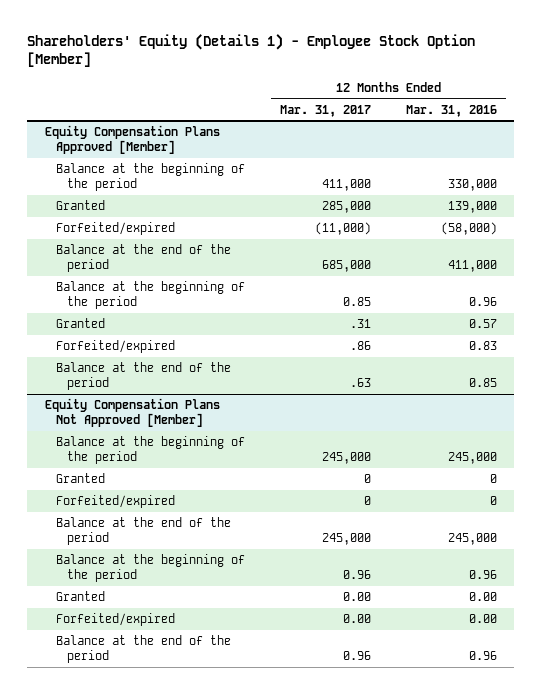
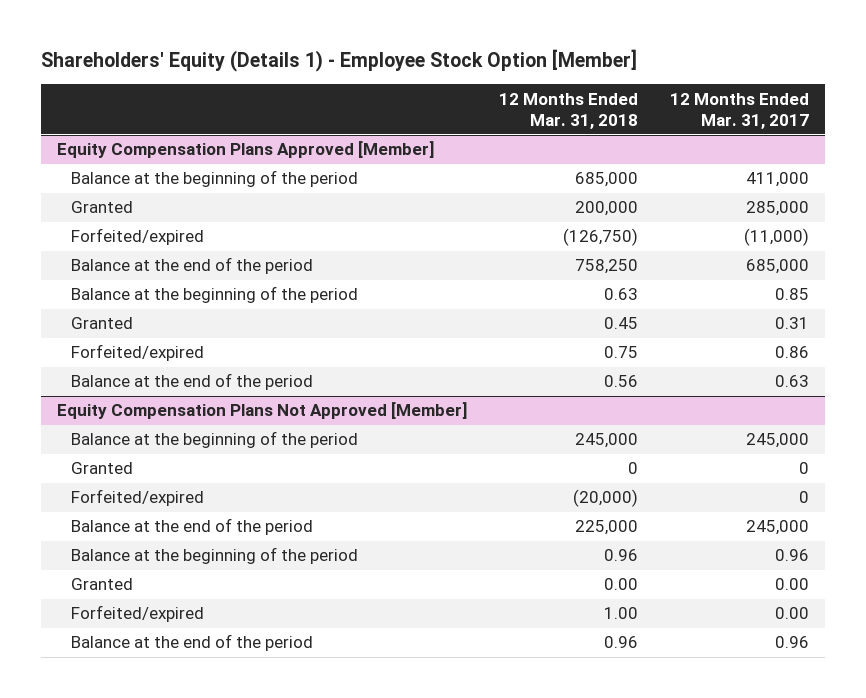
[406,104,498,117] Mar. 31, 2016 -> none
none -> [499,92,639,129] 12 Months Ended Mar. 31, 2018
[350,319,372,329] .31 -> [775,317,810,330] 0.31
[350,341,372,351] .86 -> [775,346,810,359] 0.86
[350,378,372,388] .63 -> [775,375,810,388] 0.63

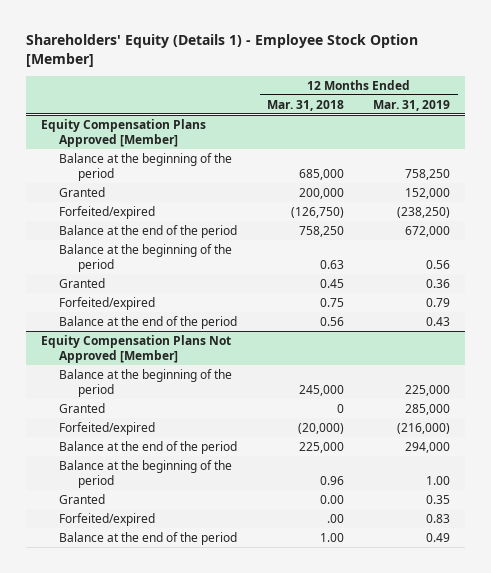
[670,92,810,129] 12 Months Ended Mar. 31, 2017 -> none
none -> [373,99,451,111] Mar. 31, 2019
[604,607,639,620] 1.00 -> [326,513,344,523] .00
[604,636,639,649] 0.96 -> [319,532,344,542] 1.00

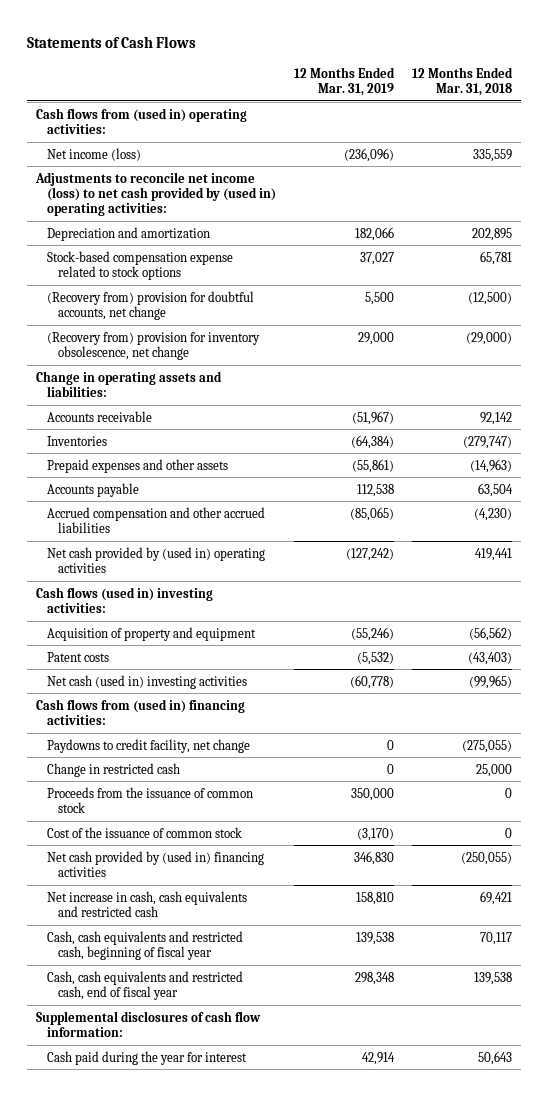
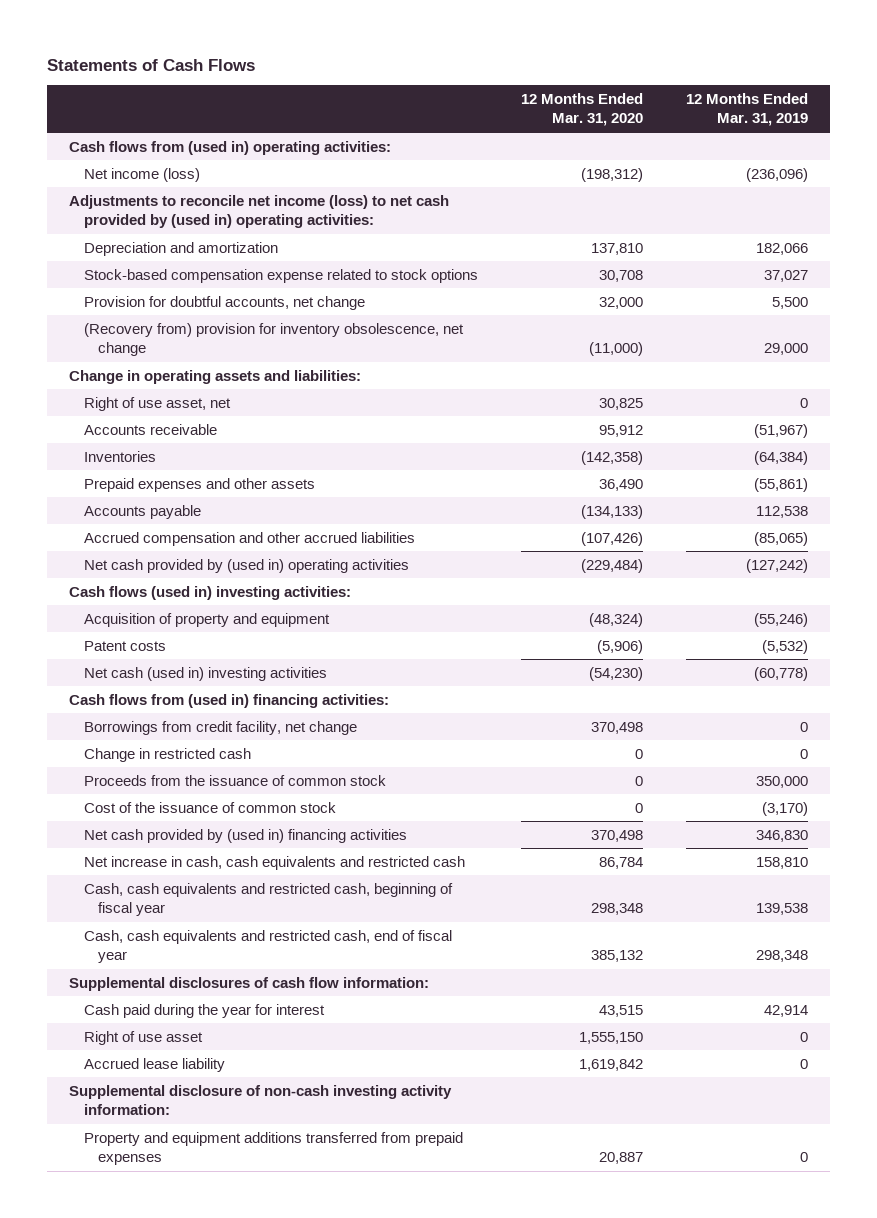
[411,66,513,96] 12 Months Ended Mar. 31, 2018 -> none
none -> [520,93,643,127] 12 Months Ended Mar. 31, 2020
[47,290,255,320] (Recovery from) provision for doubtful accounts, net change -> [83,295,365,310] Provision for doubtful accounts, net change
none -> [83,396,231,411] Right of use asset, net
[47,738,251,753] Paydowns to credit facility, net change -> [83,720,357,735] Borrowings from credit facility, net change
none -> [83,1030,203,1045] Right of use asset
none -> [83,1057,225,1072] Accrued lease liability
none -> [69,1084,453,1115] Supplemental disclosure of non-cash investing activity information:
none -> [83,1131,463,1165] Property and equipment additions transferred from prepaid expenses

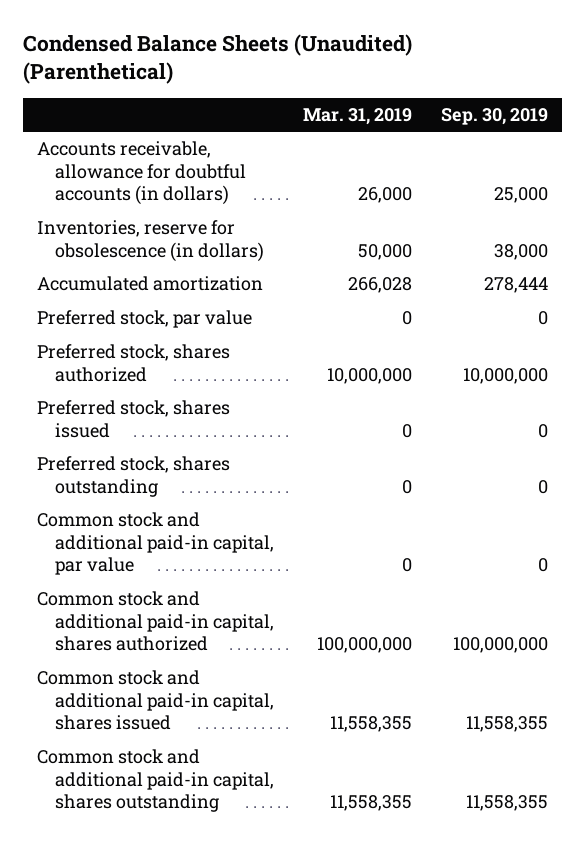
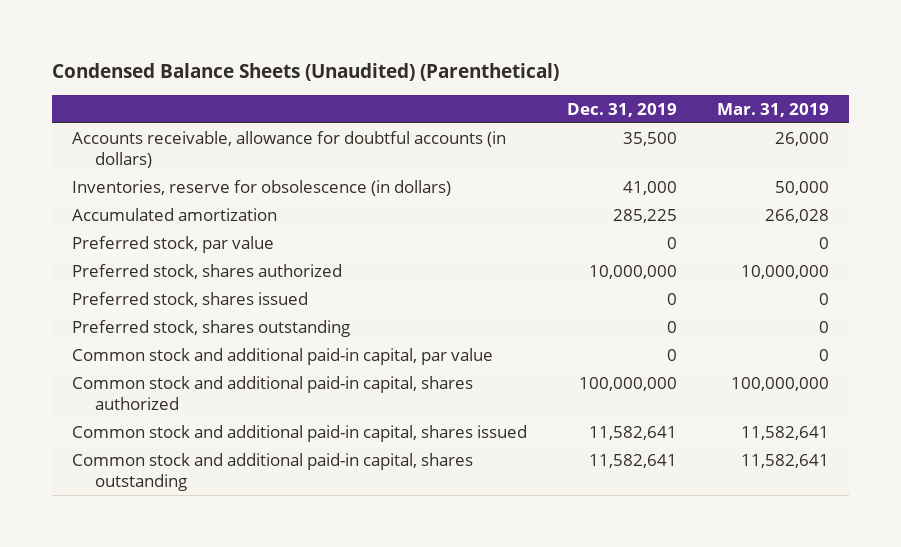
[440,108,548,126] Sep. 30, 2019 -> none
none -> [567,102,678,117] Dec. 31, 2019
[330,716,413,733] 11,558,355 -> [741,426,830,441] 11,582,641
[330,795,413,812] 11,558,355 -> [741,454,830,469] 11,582,641

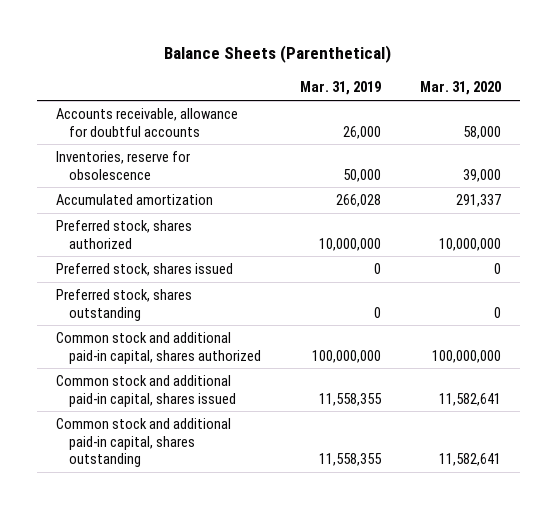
[52,62,560,81] Condensed Balance Sheets (Unaudited) (Parenthetical) -> [164,45,392,64] Balance Sheets (Parenthetical)
[567,102,678,117] Dec. 31, 2019 -> none
none -> [419,81,501,96] Mar. 31, 2020
[72,131,507,168] Accounts receivable, allowance for doubtful accounts (in dollars) -> [56,108,239,137] Accounts receivable, allowance for doubtful accounts
[72,180,452,197] Inventories, reserve for obsolescence (in dollars) -> [56,151,191,180] Inventories, reserve for obsolescence
[72,236,275,254] Preferred stock, par value -> none
[72,348,494,366] Common stock and additional paid-in capital, par value -> none
[741,426,830,441] 11,582,641 -> [318,392,382,406] 11,558,355
[741,454,830,469] 11,582,641 -> [318,452,382,466] 11,558,355

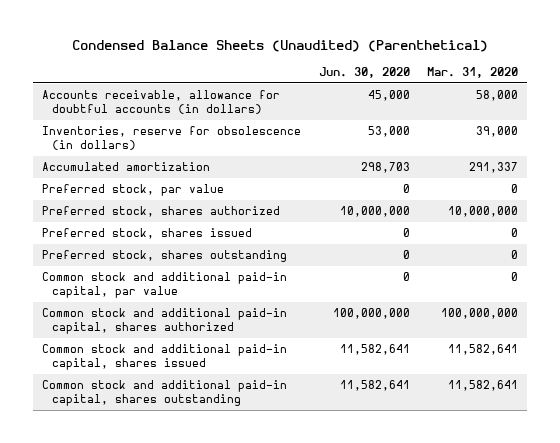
[164,45,392,64] Balance Sheets (Parenthetical) -> [72,39,489,52] Condensed Balance Sheets (Unaudited) (Parenthetical)
[299,81,381,96] Mar. 31, 2019 -> none
none -> [318,66,410,78] Jun. 30, 2020
[56,108,239,137] Accounts receivable, allowance for doubtful accounts -> [41,90,280,115] Accounts receivable, allowance for doubtful accounts (in dollars)
[56,151,191,180] Inventories, reserve for obsolescence -> [41,126,301,151] Inventories, reserve for obsolescence (in dollars)
none -> [41,184,224,197] Preferred stock, par value
none -> [41,272,287,299] Common stock and additional paid-in capital, par value

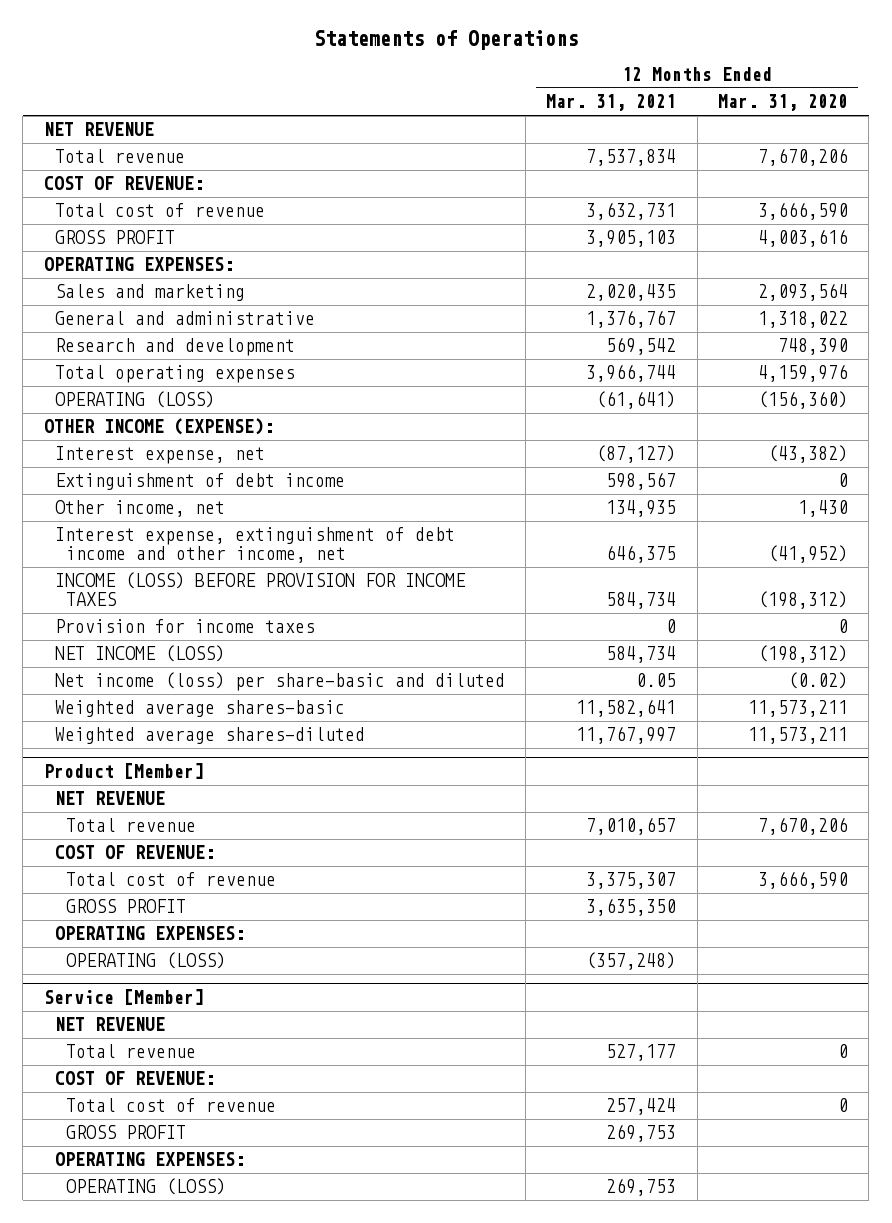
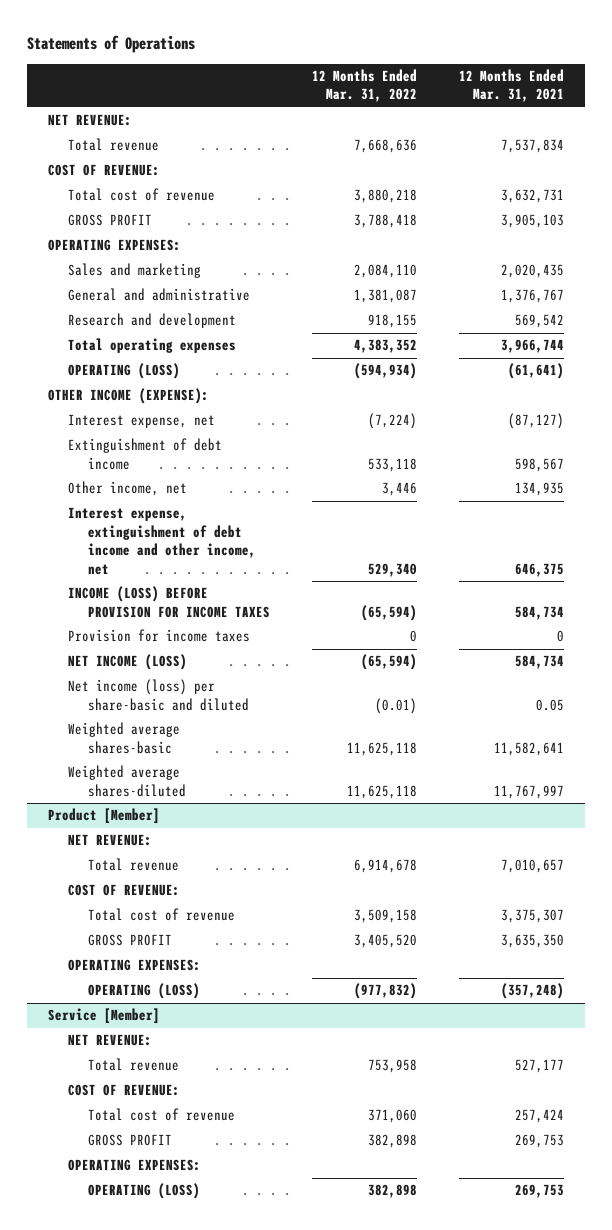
[717,94,848,112] Mar. 31, 2020 -> none
none -> [311,68,417,103] 12 Months Ended Mar. 31, 2022
[43,122,154,137] NET REVENUE -> [47,114,132,127] NET REVENUE:
[55,791,166,806] NET REVENUE -> [67,834,152,847] NET REVENUE:
[55,1017,166,1032] NET REVENUE -> [67,1034,152,1047] NET REVENUE:

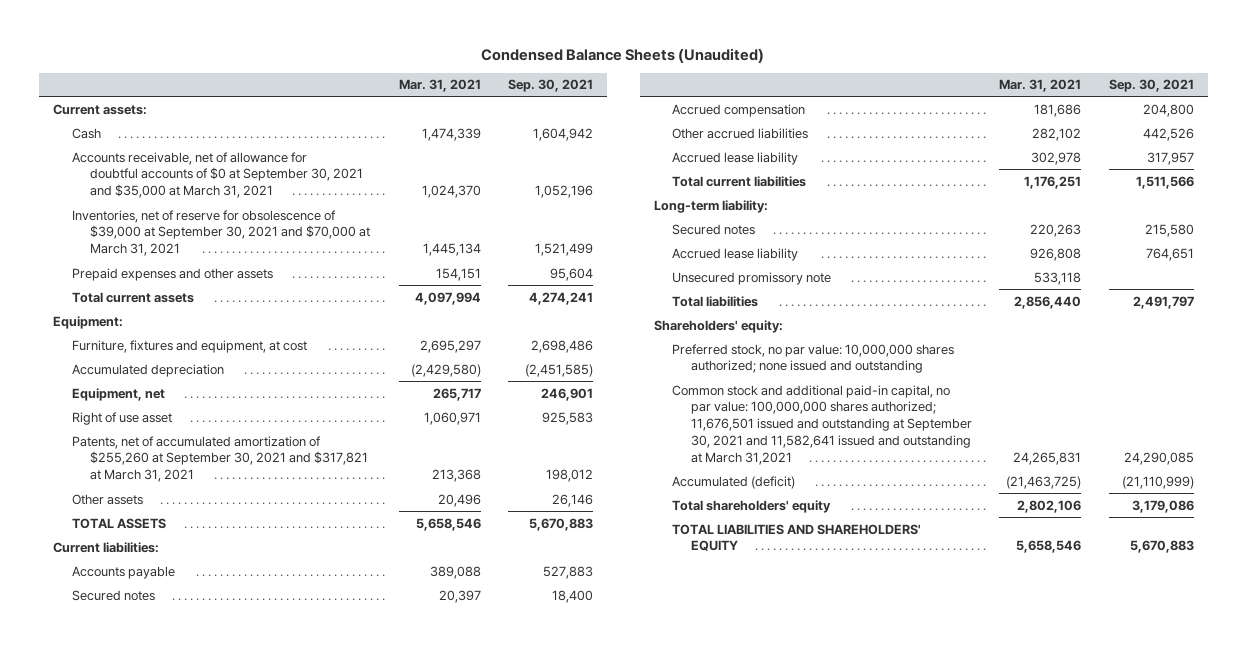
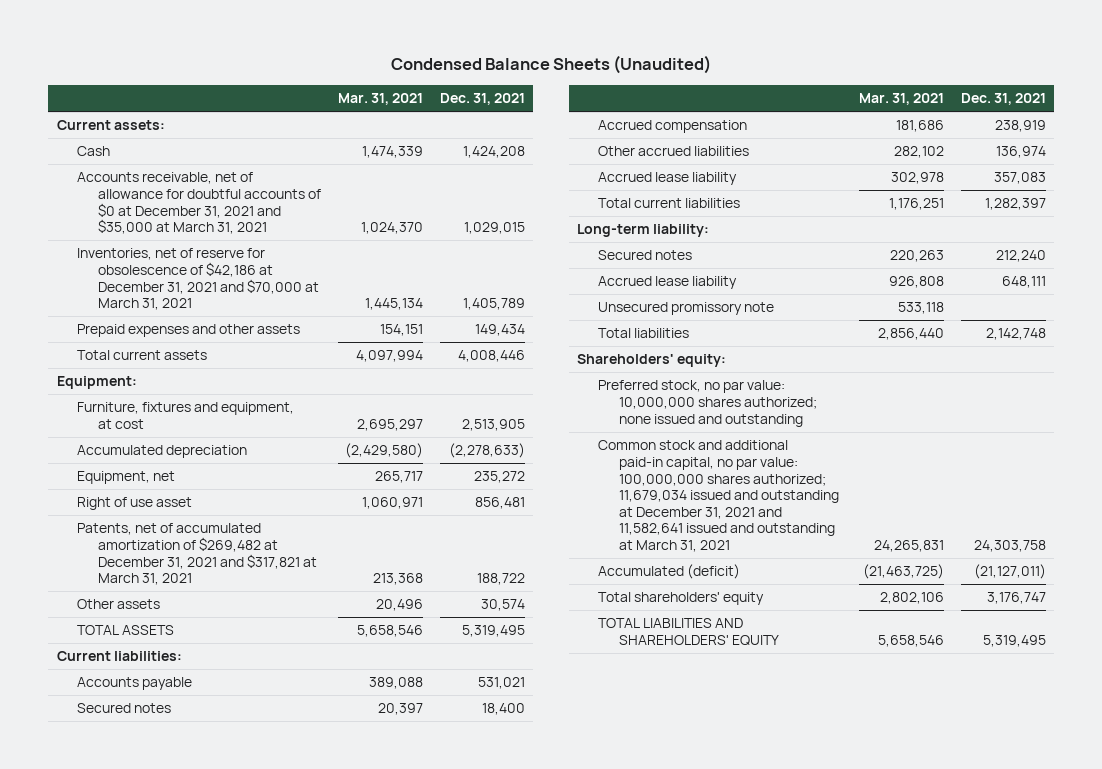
[508,79,594,93] Sep. 30, 2021 -> none
none -> [439,93,525,106] Dec. 31, 2021
[71,151,364,199] Accounts receivable, net of allowance for doubtful accounts of $0 at September 30, 2021 and $35,000 at March 31, 2021 -> [77,172,321,235] Accounts receivable, net of allowance for doubtful accounts of $0 at December 31, 2021 and $35,000 at March 31, 2021
[71,209,371,257] Inventories, net of reserve for obsolescence of $39,000 at September 30, 2021 and $70,000 at March 31, 2021 -> [77,248,319,311] Inventories, net of reserve for obsolescence of $42,186 at December 31, 2021 and $70,000 at March 31, 2021
[71,435,369,483] Patents, net of accumulated amortization of $255,260 at September 30, 2021 and $317,821 at March 31, 2021 -> [77,523,317,586] Patents, net of accumulated amortization of $269,482 at December 31, 2021 and $317,821 at March 31, 2021
[672,384,972,466] Common stock and additional paid-in capital, no par value: 100,000,000 shares authorized; 11,676,501 issued and outstanding at September 30, 2021 and 11,582,641 issued and outstanding at March 31,2021 -> [597,440,839,552] Common stock and additional paid-in capital, no par value: 100,000,000 shares authorized; 11,679,034 issued and outstanding at December 31, 2021 and 11,582,641 issued and outstanding at March 31, 2021

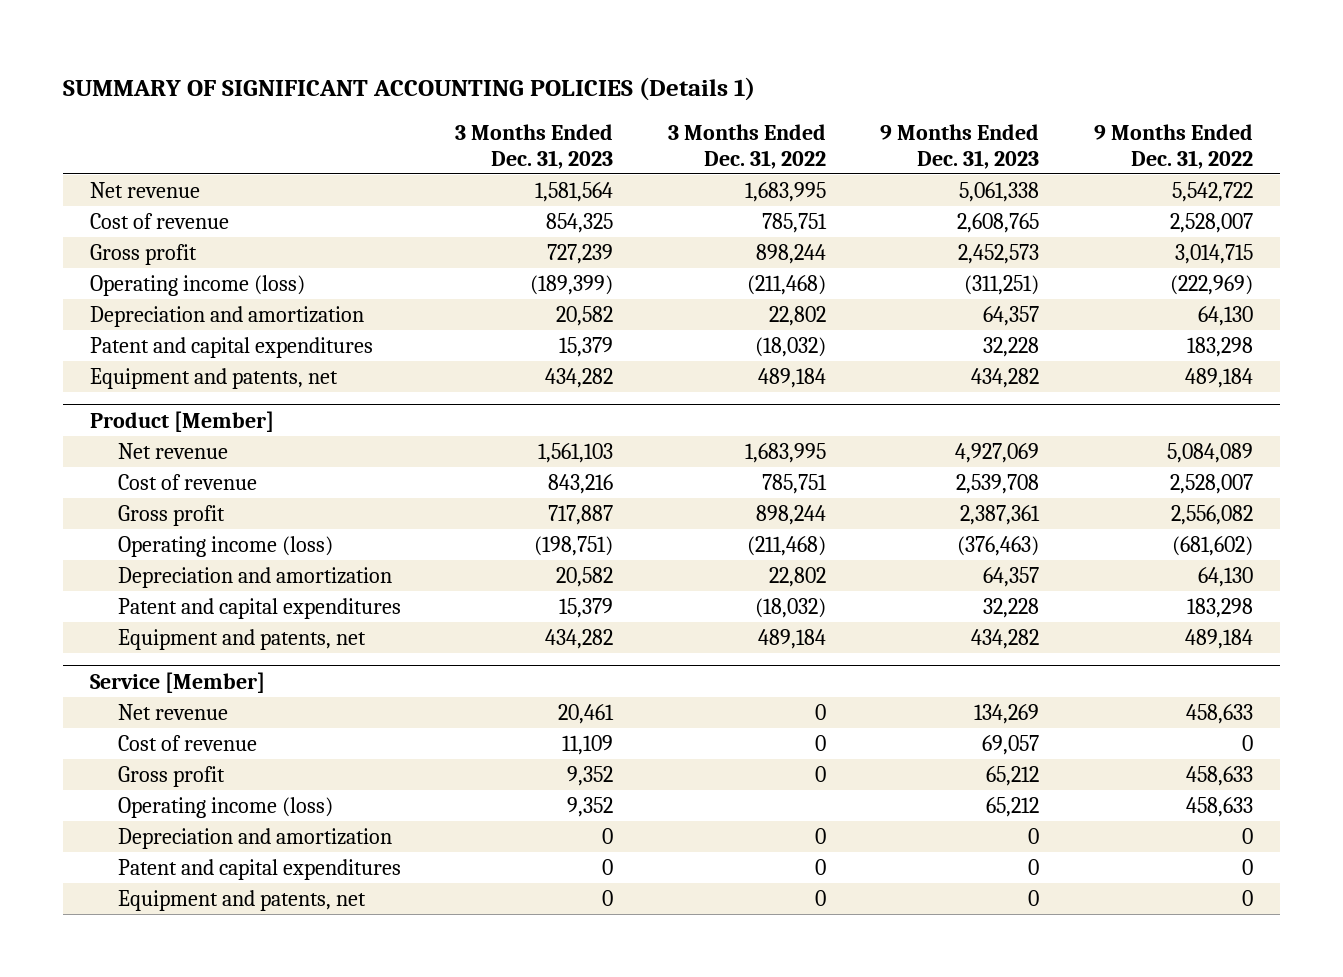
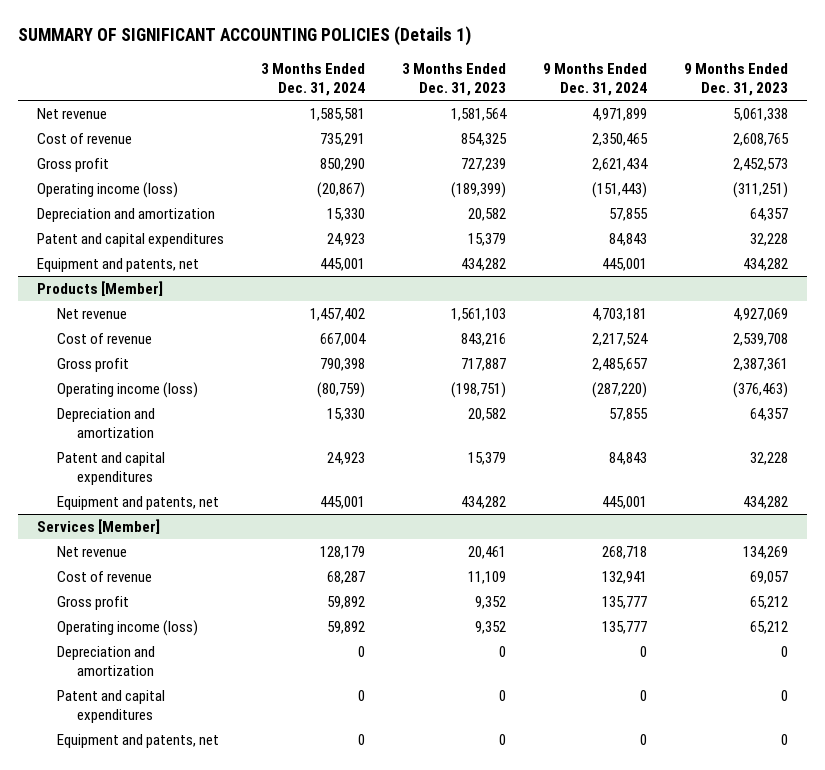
[667,124,826,169] 3 Months Ended Dec. 31, 2022 -> none
[1094,124,1254,169] 9 Months Ended Dec. 31, 2022 -> none
none -> [260,63,365,97] 3 Months Ended Dec. 31, 2024
none -> [542,63,647,97] 9 Months Ended Dec. 31, 2024
[90,410,275,432] Product [Member] -> [36,280,163,296] Products [Member]
[90,671,266,693] Service [Member] -> [36,518,160,534] Services [Member]

